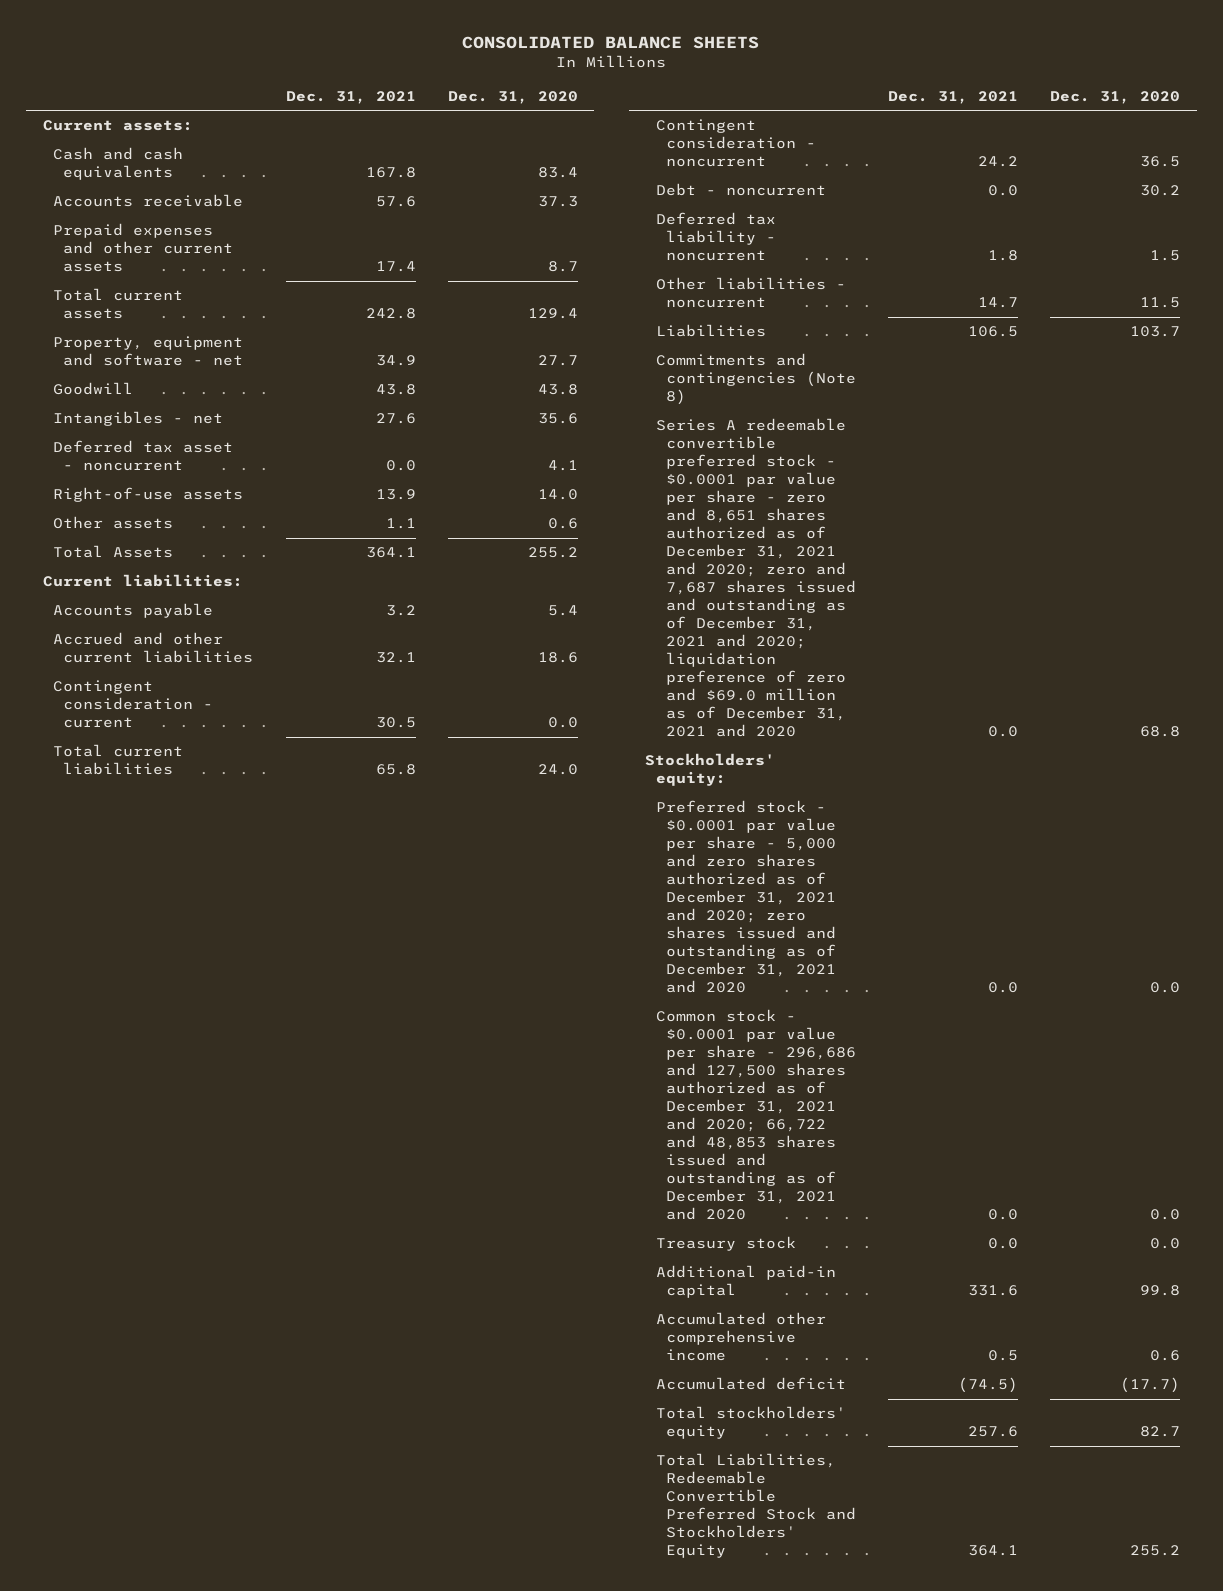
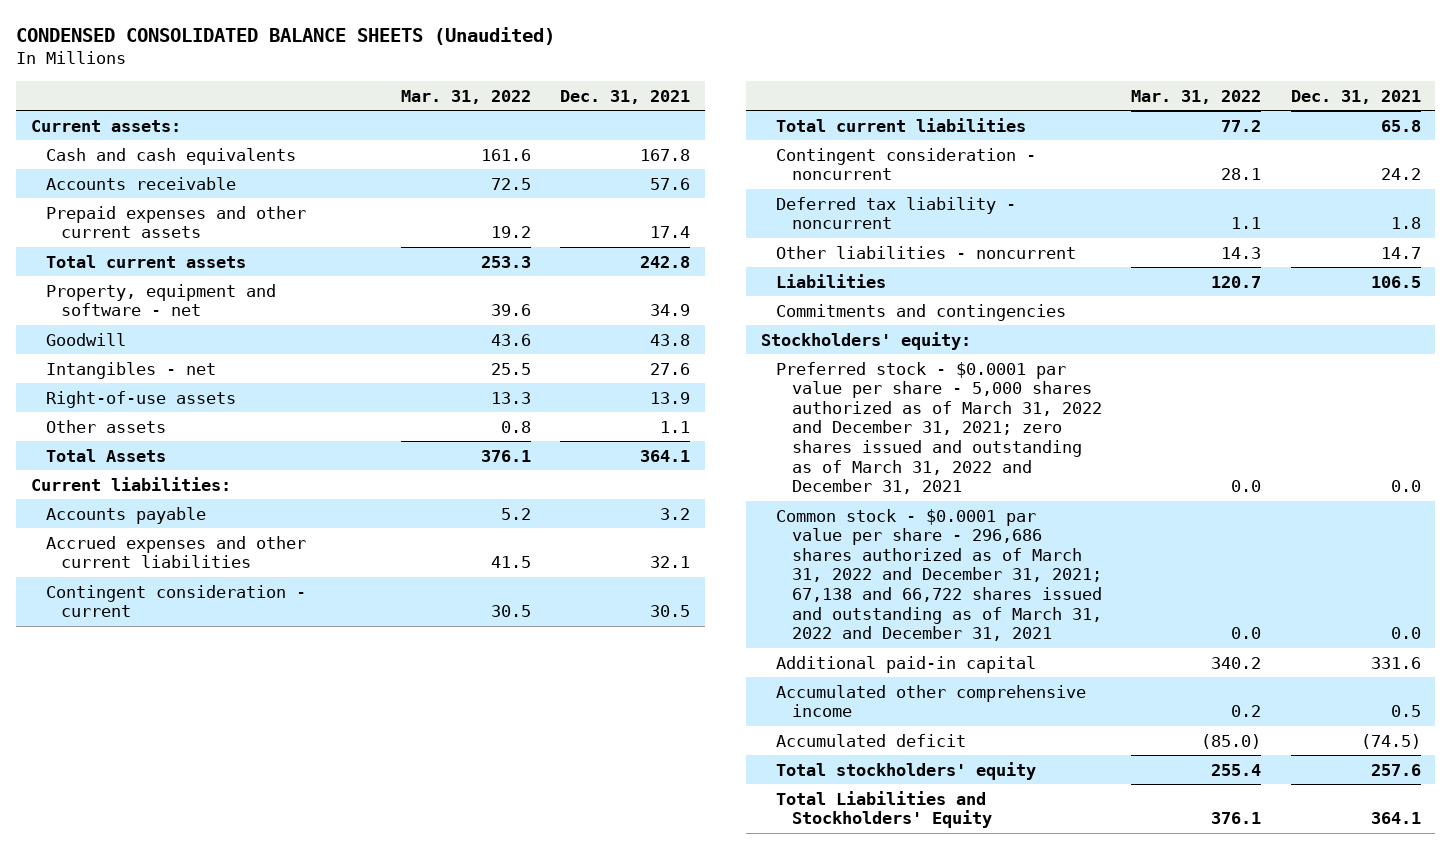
[462,36,760,50] CONSOLIDATED BALANCE SHEETS -> [15,26,555,45] CONDENSED CONSOLIDATED BALANCE SHEETS (Unaudited)
[447,90,578,104] Dec. 31, 2020 -> none
none -> [400,89,531,104] Mar. 31, 2022
[52,440,233,472] Deferred tax asset - noncurrent -> none
[52,632,254,664] Accrued and other current liabilities -> [45,535,306,569] Accrued expenses and other current liabilities
[655,183,826,197] Debt - noncurrent -> none
[655,418,856,738] Series A redeemable convertible preferred stock - $0.0001 par value per share - zero and 8,651 shares authorized as of December 31, 2021 and 2020; zero and 7,687 shares issued and outstanding as of December 31, 2021 and 2020; liquidation preference of zero and $69.0 million as of December 31, 2021 and 2020 -> none
[655,353,856,406] Commitments and contingencies (Note 8) -> [776,303,1067,321] Commitments and contingencies
[655,1236,796,1252] Treasury stock -> none
[655,800,836,994] Preferred stock - $0.0001 par value per share - 5,000 and zero shares authorized as of December 31, 2021 and 2020; zero shares issued and outstanding as of December 31, 2021 and 2020 -> [776,361,1102,495] Preferred stock - $0.0001 par value per share - 5,000 shares authorized as of March 31, 2022 and December 31, 2021; zero shares issued and outstanding as of March 31, 2022 and December 31, 2021
[655,1009,856,1221] Common stock - $0.0001 par value per share - 296,686 and 127,500 shares authorized as of December 31, 2021 and 2020; 66,722 and 48,853 shares issued and outstanding as of December 31, 2021 and 2020 -> [776,508,1102,642] Common stock - $0.0001 par value per share - 296,686 shares authorized as of March 31, 2022 and December 31, 2021; 67,138 and 66,722 shares issued and outstanding as of March 31, 2022 and December 31, 2021
[655,1453,856,1559] Total Liabilities, Redeemable Convertible Preferred Stock and Stockholders' Equity -> [776,790,992,829] Total Liabilities and Stockholders' Equity

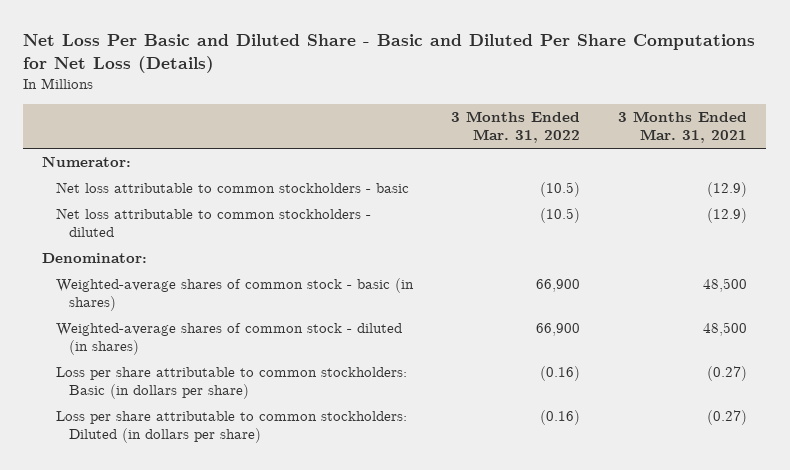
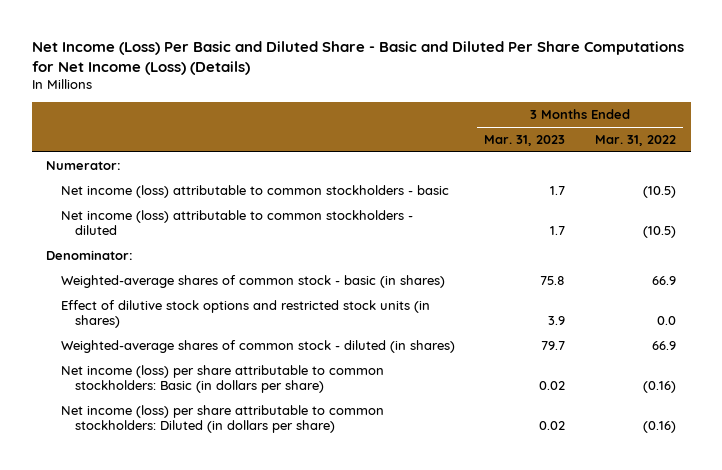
[23,34,756,74] Net Loss Per Basic and Diluted Share - Basic and Diluted Per Share Computations for Net Loss (Details) -> [31,40,684,75] Net Income (Loss) Per Basic and Diluted Share - Basic and Diluted Per Share Computations for Net Income (Loss) (Details)
[618,111,748,144] 3 Months Ended Mar. 31, 2021 -> none
none -> [484,134,566,146] Mar. 31, 2023
[55,182,409,194] Net loss attributable to common stockholders - basic -> [60,184,449,198] Net income (loss) attributable to common stockholders - basic
[55,208,371,238] Net loss attributable to common stockholders - diluted -> [60,209,413,236] Net income (loss) attributable to common stockholders - diluted
[535,279,580,293] 66,900 -> [651,275,676,285] 66.9
none -> [60,299,430,329] Effect of dilutive stock options and restricted stock units (in shares)
[535,323,580,337] 66,900 -> [651,340,676,350] 66.9
[55,367,407,400] Loss per share attributable to common stockholders: Basic (in dollars per share) -> [60,364,384,394] Net income (loss) per share attributable to common stockholders: Basic (in dollars per share)
[55,411,407,444] Loss per share attributable to common stockholders: Diluted (in dollars per share) -> [60,404,384,434] Net income (loss) per share attributable to common stockholders: Diluted (in dollars per share)

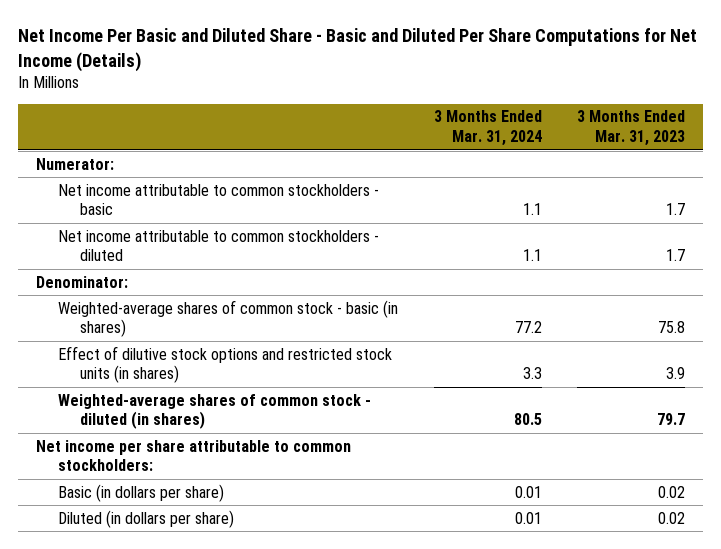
[31,40,684,75] Net Income (Loss) Per Basic and Diluted Share - Basic and Diluted Per Share Computations for Net Income (Loss) (Details) -> [17,28,697,72] Net Income Per Basic and Diluted Share - Basic and Diluted Per Share Computations for Net Income (Details)
[594,134,676,146] Mar. 31, 2022 -> none
none -> [433,110,542,147] 3 Months Ended Mar. 31, 2024
[60,184,449,198] Net income (loss) attributable to common stockholders - basic -> [58,183,380,216] Net income attributable to common stockholders - basic
[60,209,413,236] Net income (loss) attributable to common stockholders - diluted -> [58,229,380,262] Net income attributable to common stockholders - diluted
none -> [35,439,351,472] Net income per share attributable to common stockholders:
[60,364,384,394] Net income (loss) per share attributable to common stockholders: Basic (in dollars per share) -> [58,483,225,502] Basic (in dollars per share)
[60,404,384,434] Net income (loss) per share attributable to common stockholders: Diluted (in dollars per share) -> [58,509,235,528] Diluted (in dollars per share)

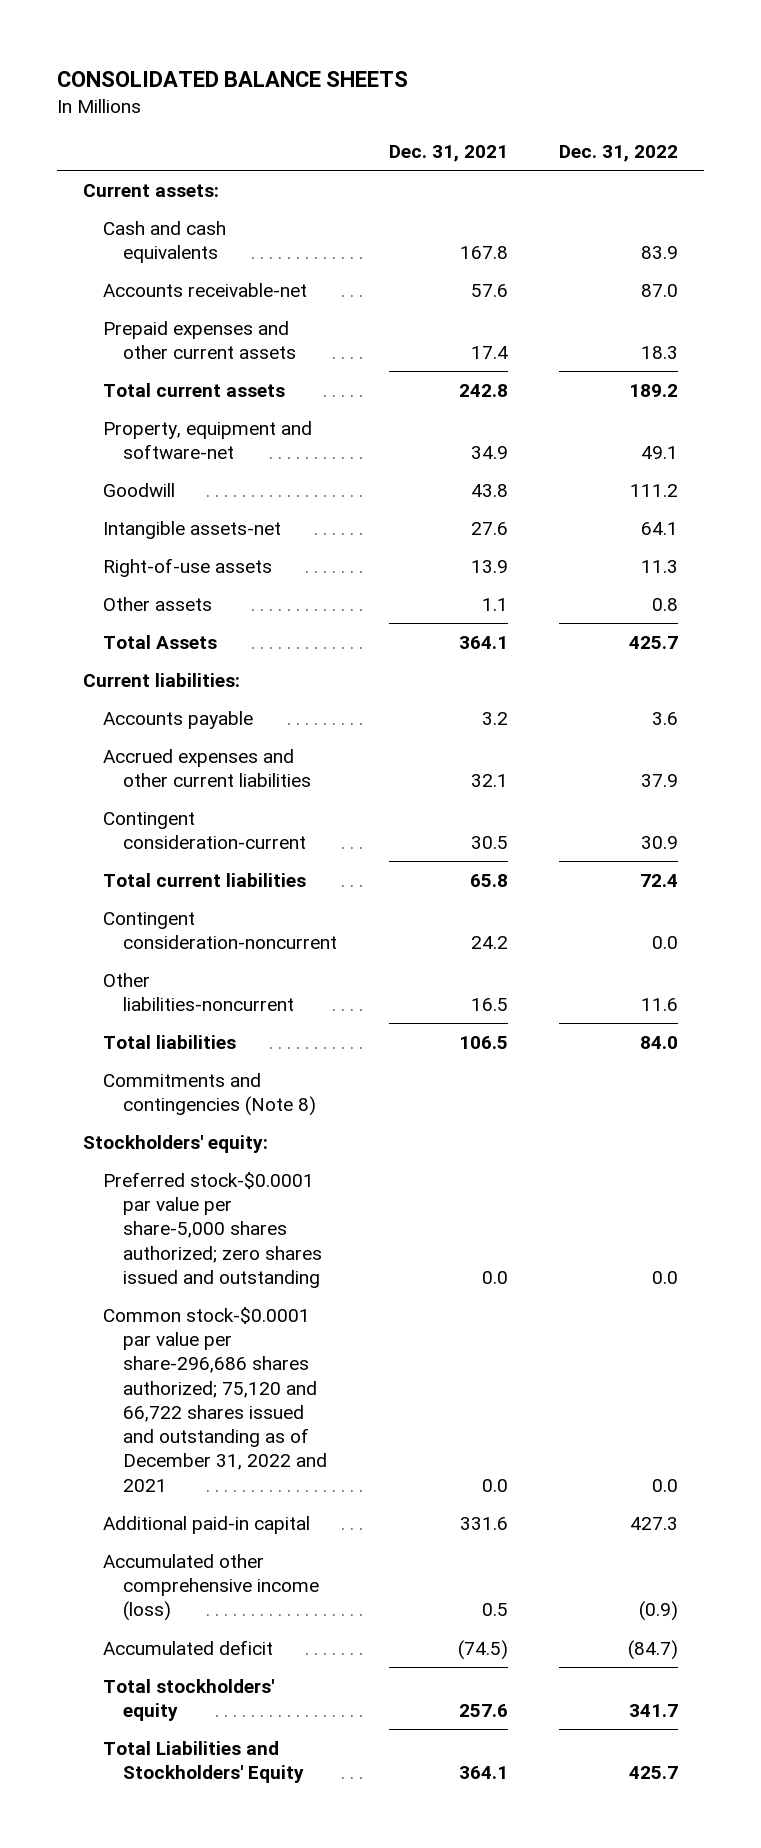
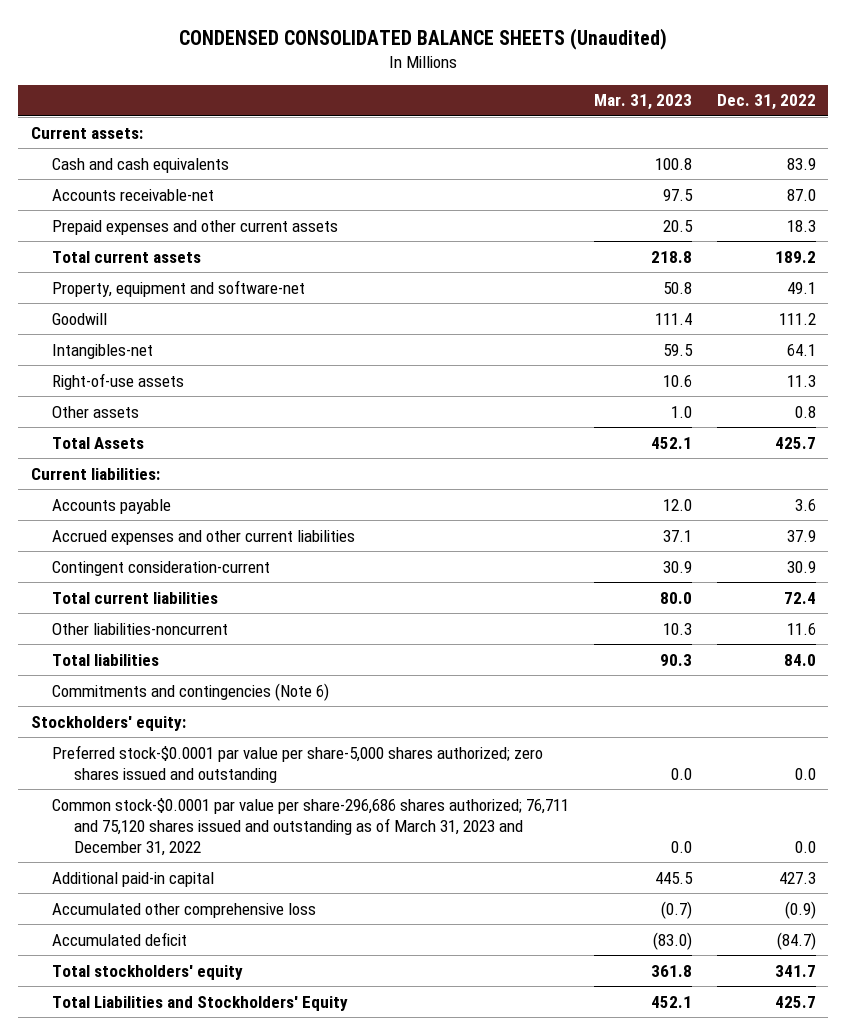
[57,71,409,88] CONSOLIDATED BALANCE SHEETS -> [179,27,668,50] CONDENSED CONSOLIDATED BALANCE SHEETS (Unaudited)
[388,144,508,162] Dec. 31, 2021 -> none
none -> [593,94,692,111] Mar. 31, 2023
[103,520,282,539] Intangible assets-net -> [52,343,154,359] Intangibles-net
[103,911,338,950] Contingent consideration-noncurrent -> none
[103,1072,317,1117] Commitments and contingencies (Note 8) -> [52,682,330,701] Commitments and contingencies (Note 6)
[103,1306,328,1492] Common stock-$0.0001 par value per share-296,686 shares authorized; 75,120 and 66,722 shares issued and outstanding as of December 31, 2022 and 2021 -> [52,797,570,856] Common stock-$0.0001 par value per share-296,686 shares authorized; 76,711 and 75,120 shares issued and outstanding as of March 31, 2023 and December 31, 2022
[103,1553,320,1622] Accumulated other comprehensive income (loss) -> [52,902,317,918] Accumulated other comprehensive loss

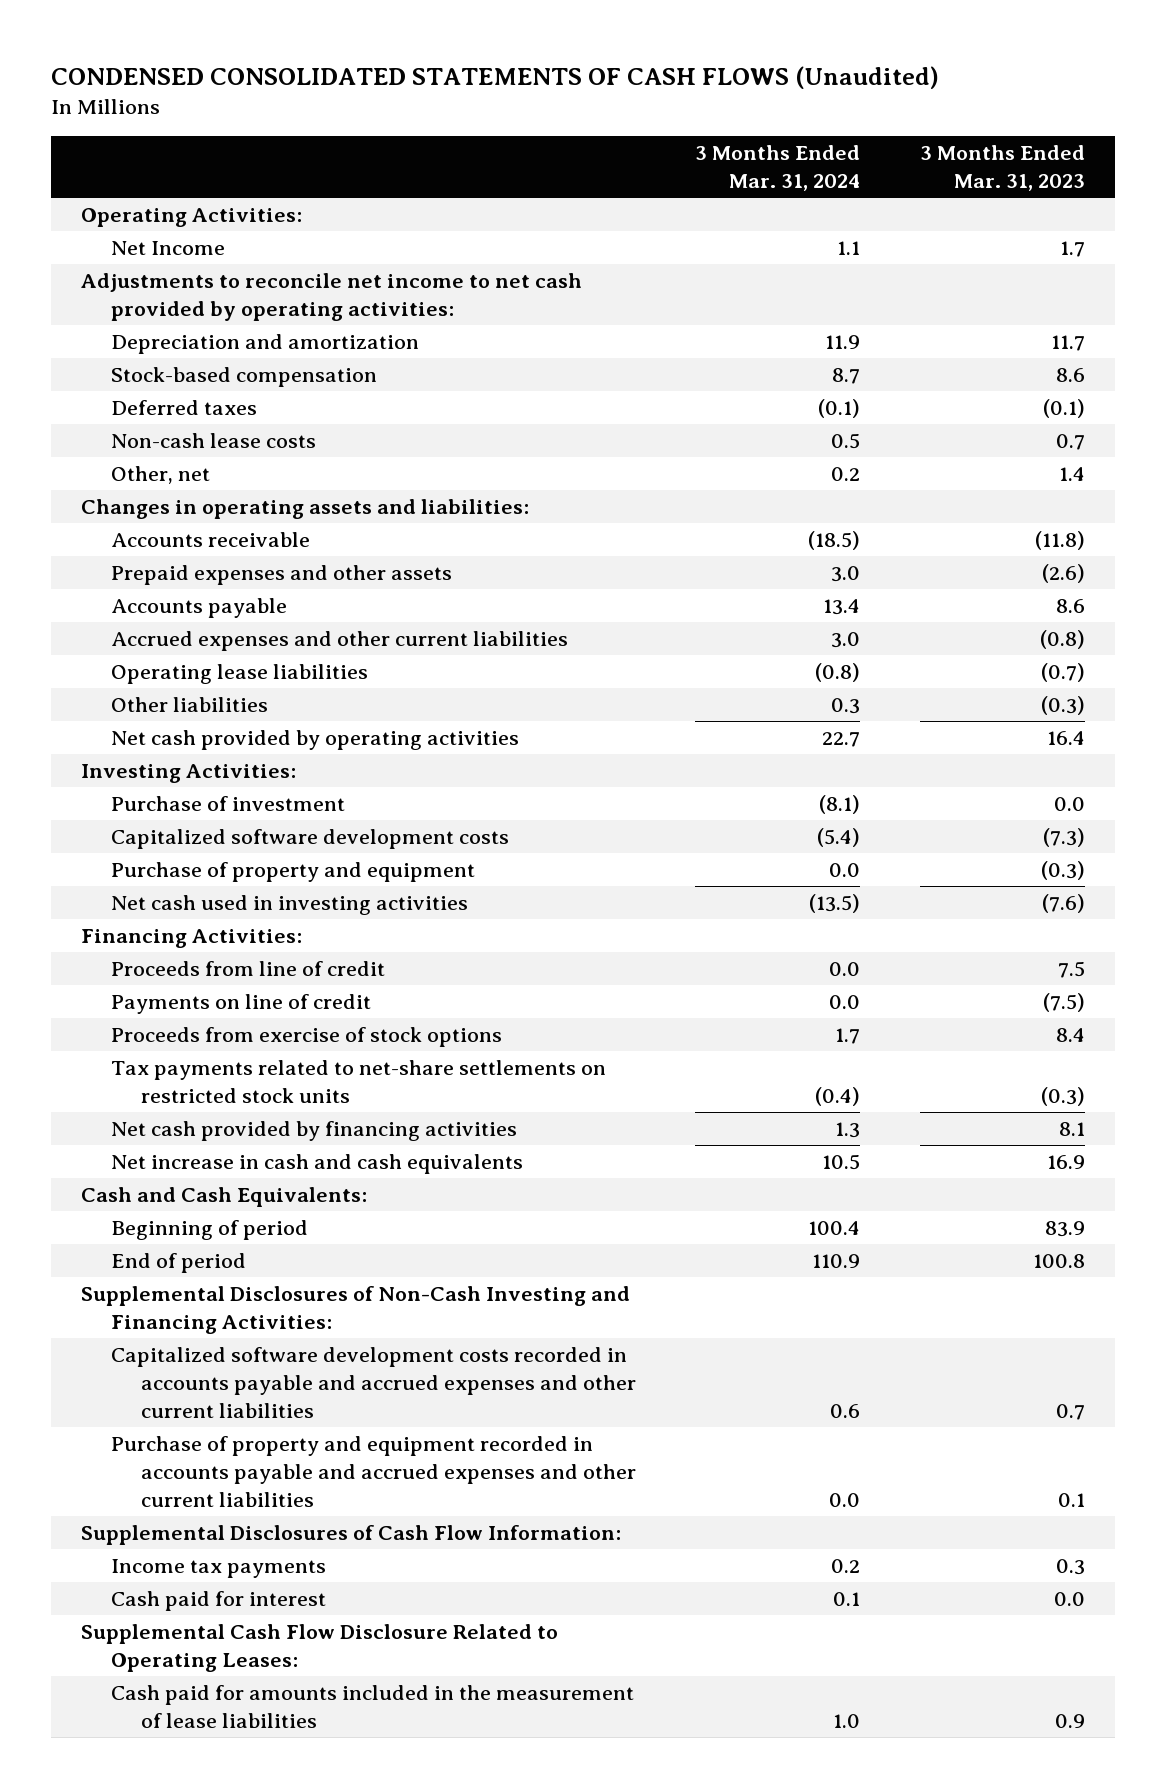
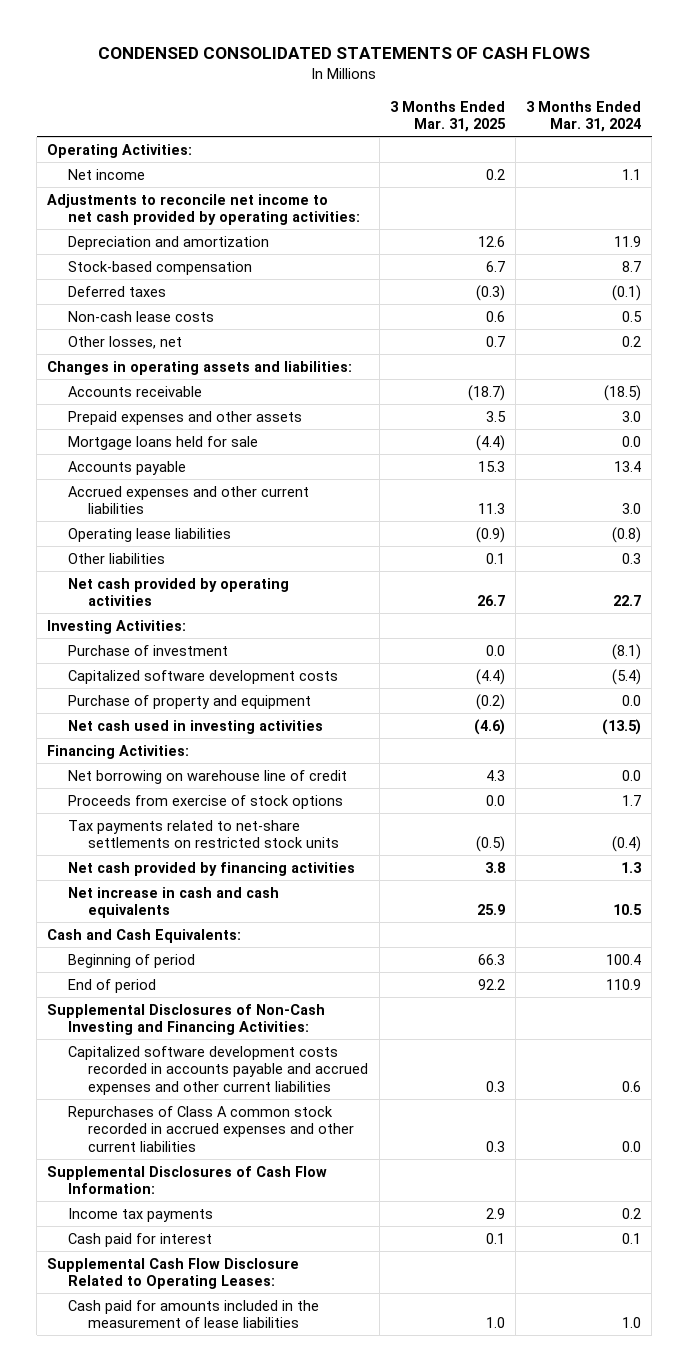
[51,65,940,89] CONDENSED CONSOLIDATED STATEMENTS OF CASH FLOWS (Unaudited) -> [98,47,591,60] CONDENSED CONSOLIDATED STATEMENTS OF CASH FLOWS
[920,145,1086,191] 3 Months Ended Mar. 31, 2023 -> none
none -> [389,100,506,133] 3 Months Ended Mar. 31, 2025
[110,241,225,256] Net Income -> [67,168,145,180] Net income
[110,466,210,485] Other, net -> [67,335,182,349] Other losses, net
none -> [67,435,258,450] Mortgage loans held for sale
[110,961,385,977] Proceeds from line of credit -> none
[110,994,371,1015] Payments on line of credit -> [67,769,347,784] Net borrowing on warehouse line of credit
[110,1436,636,1507] Purchase of property and equipment recorded in accounts payable and accrued expenses and other current liabilities -> none
none -> [67,1105,355,1152] Repurchases of Class A common stock recorded in accrued expenses and other current liabilities

